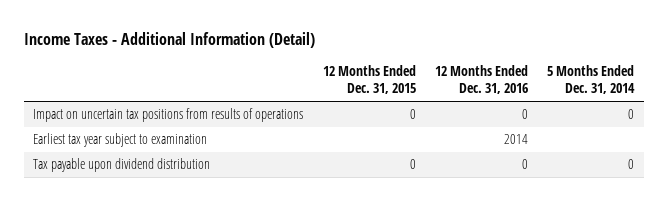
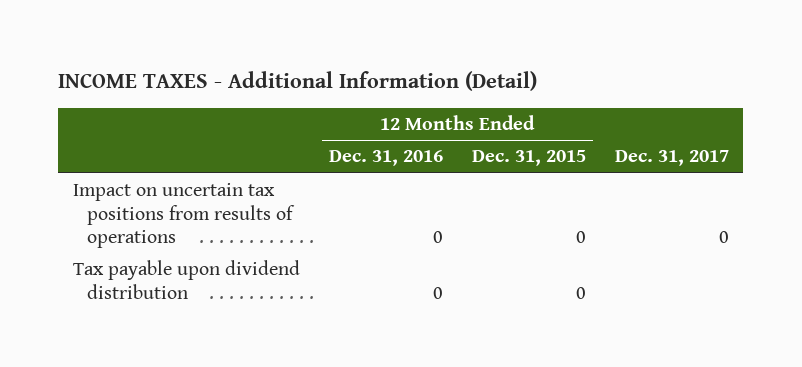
[23,31,315,48] Income Taxes - Additional Information (Detail) -> [58,71,538,92] INCOME TAXES - Additional Information (Detail)
[547,64,636,95] 5 Months Ended Dec. 31, 2014 -> none
none -> [614,150,729,167] Dec. 31, 2017
[33,133,208,148] Earliest tax year subject to examination -> none

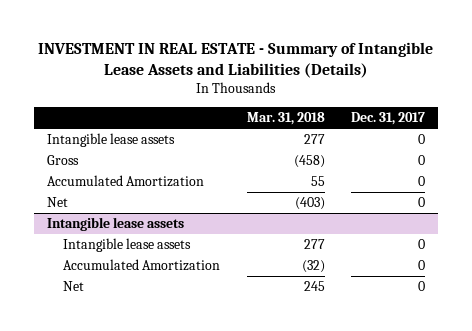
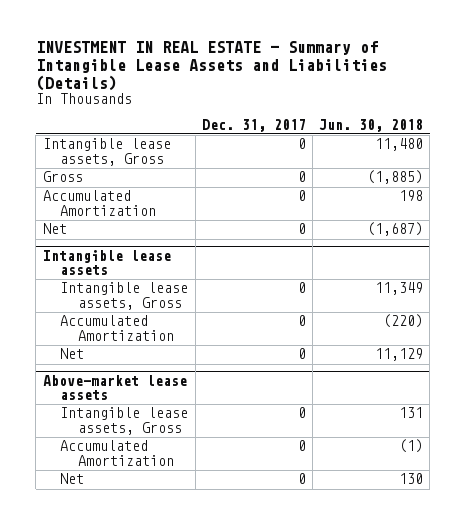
[246,112,325,126] Mar. 31, 2018 -> none
none -> [319,118,424,132] Jun. 30, 2018
[46,133,175,148] Intangible lease assets -> [42,138,171,166] Intangible lease assets, Gross
[62,238,191,253] Intangible lease assets -> [60,282,189,310] Intangible lease assets, Gross
none -> [42,374,187,400] Above-market lease assets
none -> [60,407,189,435] Intangible lease assets, Gross
none -> [60,440,175,466] Accumulated Amortization
none -> [60,473,85,485] Net

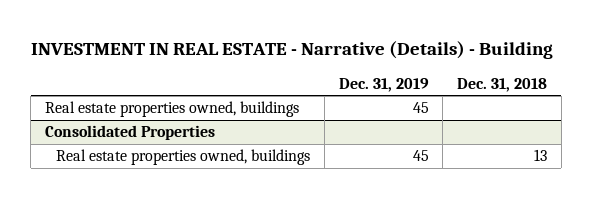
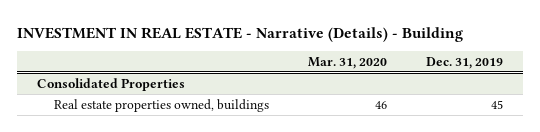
[456,77,547,92] Dec. 31, 2018 -> none
none -> [307,56,387,69] Mar. 31, 2020
[44,101,299,118] Real estate properties owned, buildings -> none

